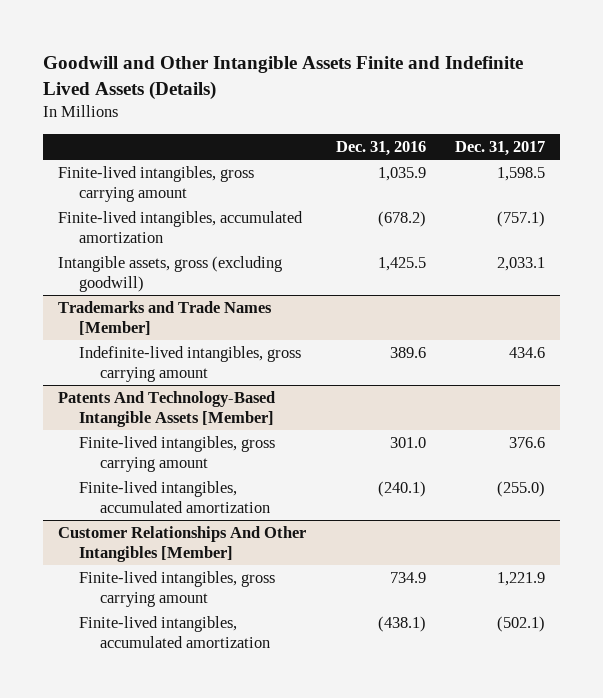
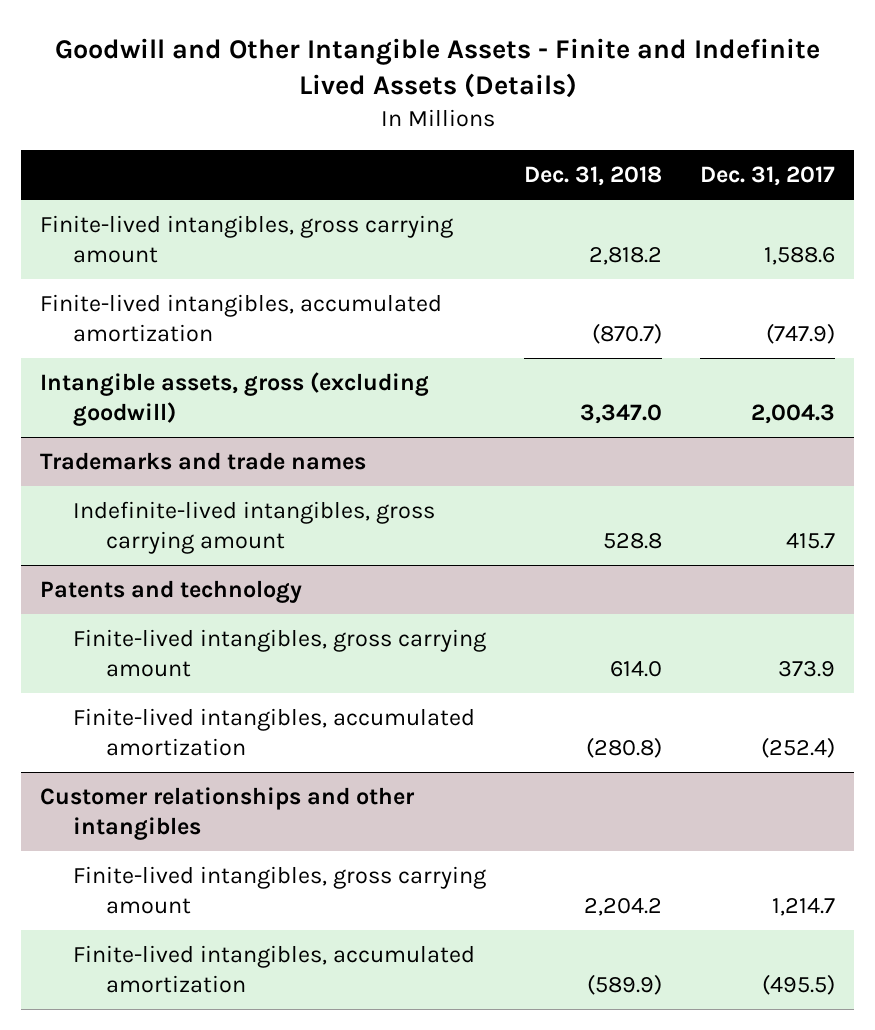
[42,55,523,100] Goodwill and Other Intangible Assets Finite and Indefinite Lived Assets (Details) -> [54,37,820,99] Goodwill and Other Intangible Assets - Finite and Indefinite Lived Assets (Details)
[335,140,426,156] Dec. 31, 2016 -> none
none -> [524,166,663,187] Dec. 31, 2018
[497,166,546,181] 1,598.5 -> [764,247,836,266] 1,588.6
[497,210,546,227] (757.1) -> [766,323,836,345] (747.9)
[497,256,546,271] 2,033.1 -> [751,404,836,425] 2,004.3
[57,300,272,336] Trademarks and Trade Names [Member] -> [39,451,366,470] Trademarks and trade names
[509,346,546,358] 434.6 -> [786,533,836,550] 415.7
[57,390,275,428] Patents And Technology-Based Intangible Assets [Member] -> [39,579,302,603] Patents and technology
[509,436,546,448] 376.6 -> [778,661,836,678] 373.9
[497,480,546,497] (255.0) -> [761,737,836,759] (252.4)
[57,525,306,563] Customer Relationships And Other Intangibles [Member] -> [39,786,415,841] Customer relationships and other intangibles
[497,571,546,586] 1,221.9 -> [772,898,836,917] 1,214.7
[497,615,546,632] (502.1) -> [762,974,836,996] (495.5)

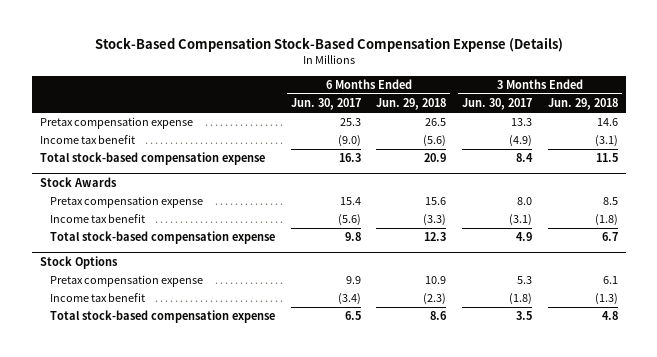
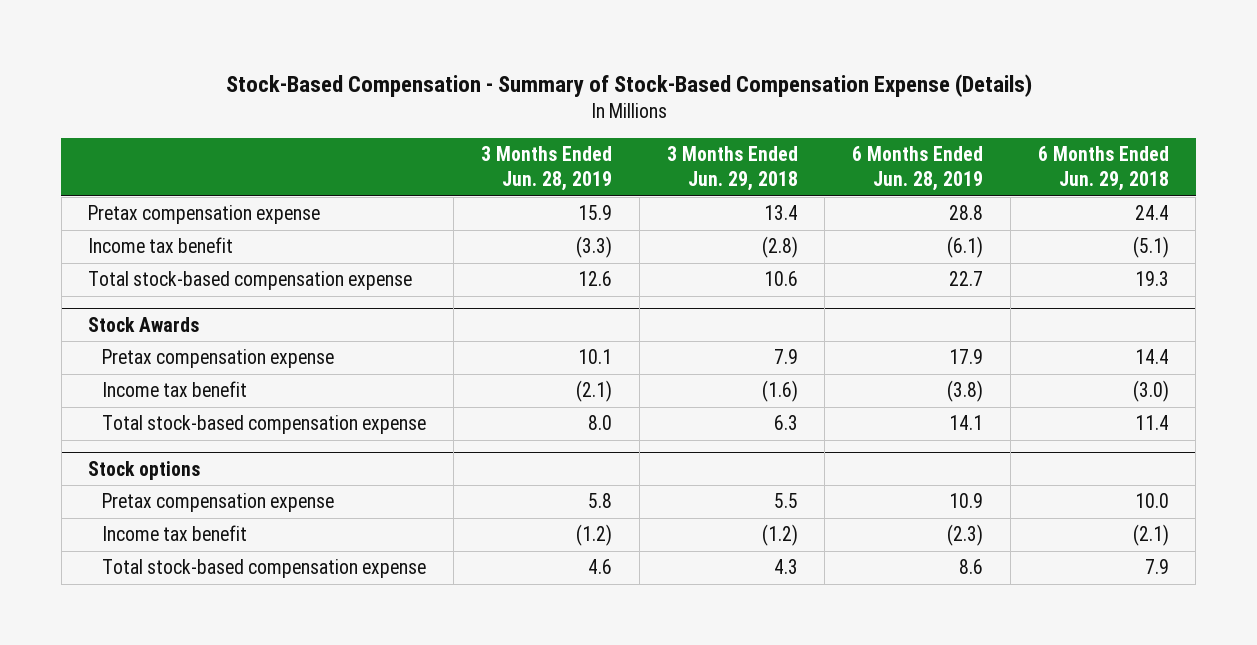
[94,37,563,53] Stock-Based Compensation Stock-Based Compensation Expense (Details) -> [225,73,1032,97] Stock-Based Compensation - Summary of Stock-Based Compensation Expense (Details)
[290,98,361,111] Jun. 30, 2017 -> none
[462,98,533,111] Jun. 30, 2017 -> none
none -> [481,146,613,192] 3 Months Ended Jun. 28, 2019
none -> [852,146,984,192] 6 Months Ended Jun. 28, 2019
[425,118,447,127] 26.5 -> [1134,205,1169,221] 24.4
[596,118,618,127] 14.6 -> [763,205,798,221] 13.4
[423,135,447,148] (5.6) -> [1132,236,1169,259] (5.1)
[594,135,618,148] (3.1) -> [761,236,798,259] (2.8)
[424,153,447,163] 20.9 -> [1134,271,1169,287] 19.3
[595,153,618,163] 11.5 -> [763,271,798,287] 10.6
[425,197,447,206] 15.6 -> [1134,349,1169,365] 14.4
[602,197,618,206] 8.5 -> [773,349,798,365] 7.9
[423,214,447,227] (3.3) -> [1132,380,1169,403] (3.0)
[594,214,618,227] (1.8) -> [761,380,798,403] (1.6)
[424,232,447,242] 12.3 -> [1134,415,1169,431] 11.4
[601,232,618,242] 6.7 -> [773,415,798,431] 6.3
[39,255,118,269] Stock Options -> [88,460,201,480] Stock options
[425,276,447,285] 10.9 -> [1134,493,1169,509] 10.0
[602,276,618,285] 6.1 -> [773,493,798,509] 5.5
[423,293,447,306] (2.3) -> [1132,524,1169,547] (2.1)
[594,293,618,306] (1.3) -> [761,524,798,547] (1.2)
[430,311,448,321] 8.6 -> [1144,559,1169,575] 7.9
[601,311,618,321] 4.8 -> [773,559,798,575] 4.3

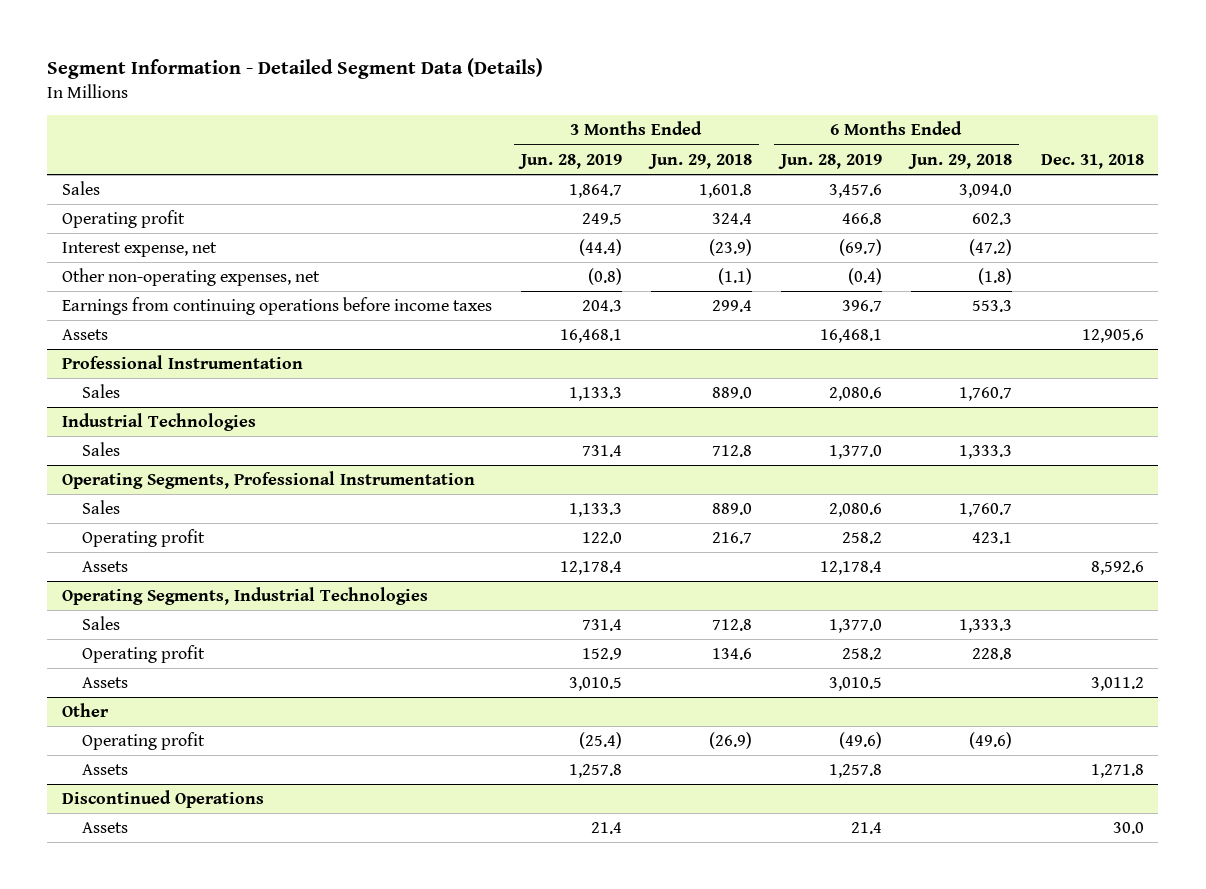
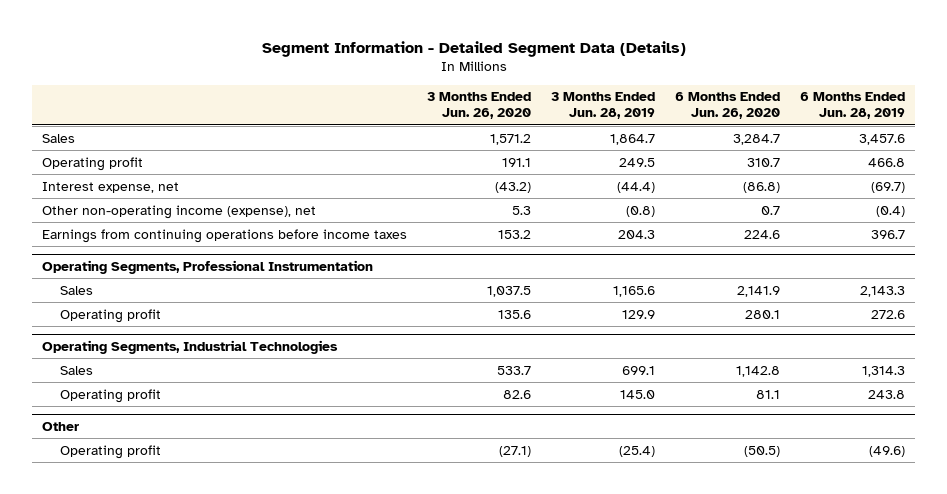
[647,153,752,169] Jun. 29, 2018 -> none
[907,153,1012,169] Jun. 29, 2018 -> none
[1040,153,1144,169] Dec. 31, 2018 -> none
none -> [426,92,531,120] 3 Months Ended Jun. 26, 2020
none -> [675,92,781,120] 6 Months Ended Jun. 26, 2020
[61,268,320,287] Other non-operating expenses, net -> [41,204,316,219] Other non-operating income (expense), net
[61,329,108,341] Assets -> none
[61,355,303,370] Professional Instrumentation -> none
[81,384,120,399] Sales -> none
[61,413,256,432] Industrial Technologies -> none
[81,442,120,457] Sales -> none
[81,561,128,573] Assets -> none
[568,503,622,518] 1,133.3 -> [613,285,656,297] 1,165.6
[828,503,882,518] 2,080.6 -> [860,285,906,297] 2,143.3
[581,532,622,545] 122.0 -> [622,309,656,319] 129.9
[841,532,882,545] 258.2 -> [871,309,906,319] 272.6
[81,677,128,689] Assets -> none
[581,619,622,632] 731.4 -> [622,365,656,375] 699.1
[828,619,882,634] 1,377.0 -> [862,365,906,377] 1,314.3
[581,648,622,661] 152.9 -> [620,389,656,399] 145.0
[841,648,882,661] 258.2 -> [868,389,906,399] 243.8
[81,764,128,776] Assets -> none
[61,790,264,809] Discontinued Operations -> none
[81,822,128,834] Assets -> none

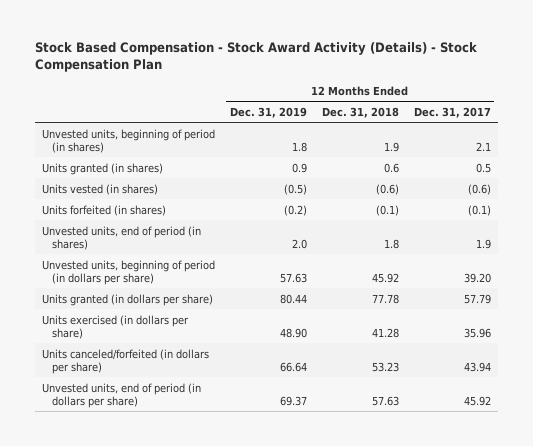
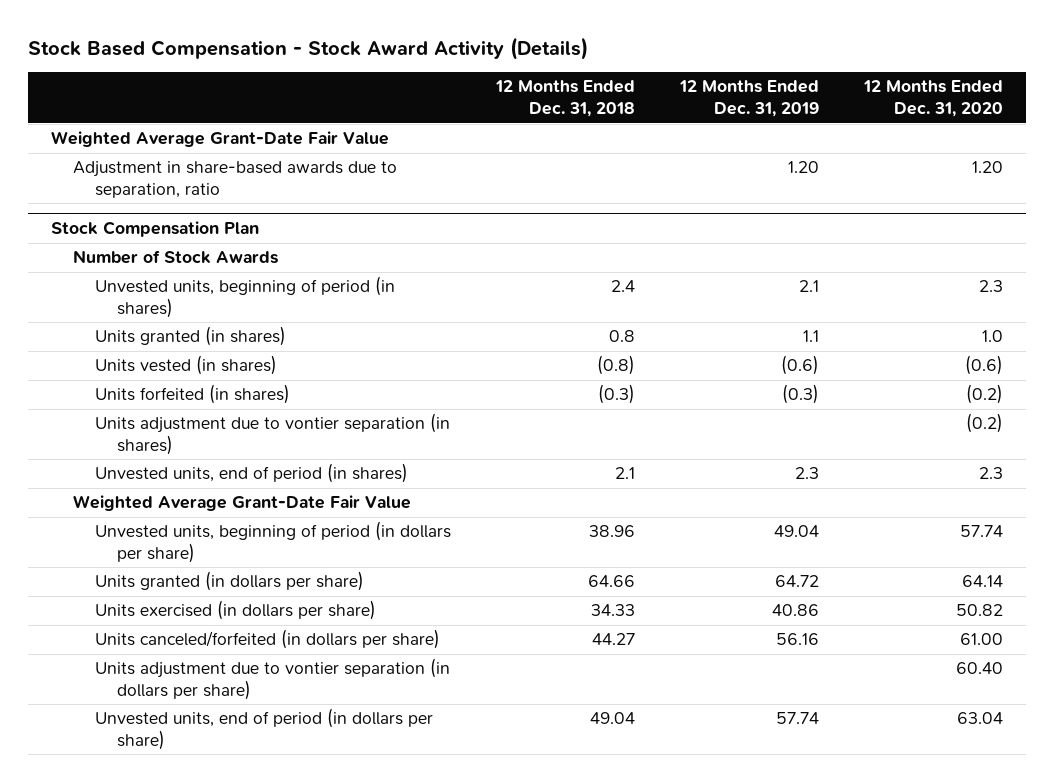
[34,41,477,73] Stock Based Compensation - Stock Award Activity (Details) - Stock Compensation Plan -> [27,36,588,60] Stock Based Compensation - Stock Award Activity (Details)
[413,106,491,118] Dec. 31, 2017 -> none
none -> [863,80,1004,118] 12 Months Ended Dec. 31, 2020
none -> [50,131,389,148] Weighted Average Grant-Date Fair Value
none -> [72,161,397,199] Adjustment in share-based awards due to separation, ratio
none -> [50,221,259,238] Stock Compensation Plan
none -> [72,250,278,265] Number of Stock Awards
[292,141,308,152] 1.8 -> [799,280,820,293] 2.1
[383,141,399,152] 1.9 -> [610,280,635,293] 2.4
[292,162,308,173] 0.9 -> [803,330,820,343] 1.1
[383,162,399,173] 0.6 -> [608,330,635,343] 0.8
[284,183,308,195] (0.5) -> [781,355,820,376] (0.6)
[375,183,399,195] (0.6) -> [596,355,635,376] (0.8)
[284,204,308,216] (0.2) -> [782,384,820,405] (0.3)
[375,204,399,216] (0.1) -> [597,384,635,405] (0.3)
none -> [94,413,450,456] Units adjustment due to vontier separation (in shares)
[292,238,308,249] 2.0 -> [795,467,820,480] 2.3
[383,238,399,249] 1.8 -> [614,467,635,480] 2.1
none -> [72,495,411,512] Weighted Average Grant-Date Fair Value
[280,272,308,283] 57.63 -> [774,525,820,538] 49.04
[371,272,399,283] 45.92 -> [588,525,635,538] 38.96
[280,293,308,304] 80.44 -> [775,575,820,588] 64.72
[371,293,399,304] 77.78 -> [587,575,635,588] 64.66
[280,327,308,338] 48.90 -> [772,604,820,617] 40.86
[371,327,399,338] 41.28 -> [590,604,635,617] 34.33
[280,361,308,372] 66.64 -> [776,633,820,646] 56.16
[371,361,399,372] 53.23 -> [591,633,635,646] 44.27
none -> [94,658,450,701] Units adjustment due to vontier separation (in dollars per share)
[280,395,308,406] 69.37 -> [776,712,820,725] 57.74
[371,395,399,406] 57.63 -> [589,712,635,725] 49.04

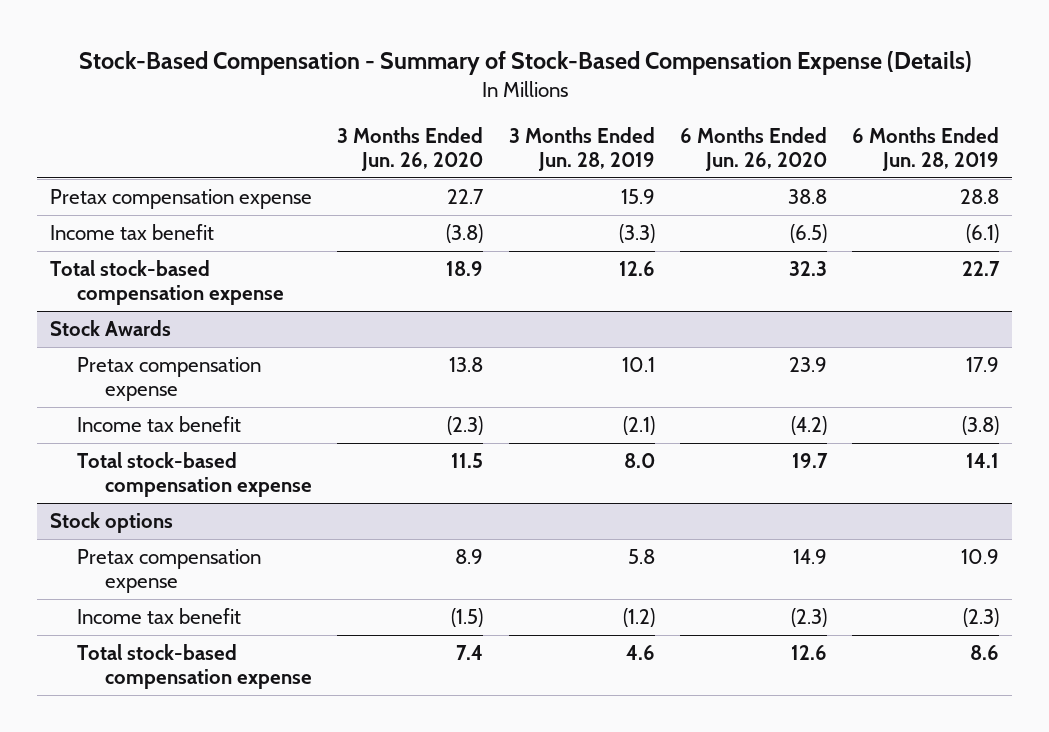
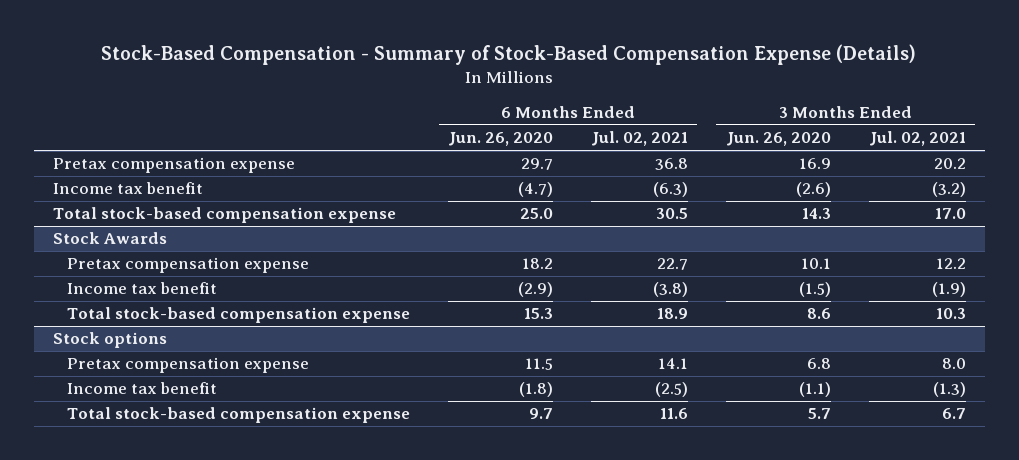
[508,126,655,171] 3 Months Ended Jun. 28, 2019 -> none
[852,126,1000,171] 6 Months Ended Jun. 28, 2019 -> none
none -> [590,131,688,147] Jul. 02, 2021
none -> [868,131,966,147] Jul. 02, 2021
[447,189,485,205] 22.7 -> [798,158,831,170] 16.9
[788,189,828,205] 38.8 -> [521,158,554,171] 29.7
[446,224,484,244] (3.8) -> [795,182,831,198] (2.6)
[790,224,828,244] (6.5) -> [518,182,554,198] (4.7)
[446,261,484,277] 18.9 -> [801,208,831,220] 14.3
[789,261,828,277] 32.3 -> [520,208,554,220] 25.0
[449,357,484,373] 13.8 -> [800,258,831,270] 10.1
[789,357,828,373] 23.9 -> [522,258,554,270] 18.2
[447,416,484,436] (2.3) -> [798,282,831,298] (1.5)
[791,416,828,436] (4.2) -> [518,282,554,298] (2.9)
[451,453,484,469] 11.5 -> [806,308,831,320] 8.6
[792,453,829,469] 19.7 -> [524,308,554,320] 15.3
[455,549,484,565] 8.9 -> [806,358,831,370] 6.8
[793,549,828,565] 14.9 -> [525,358,554,371] 11.5
[451,608,484,628] (1.5) -> [798,382,831,398] (1.1)
[791,608,828,628] (2.3) -> [519,382,554,398] (1.8)
[456,645,484,661] 7.4 -> [807,408,831,420] 5.7
[791,645,828,661] 12.6 -> [529,408,554,420] 9.7

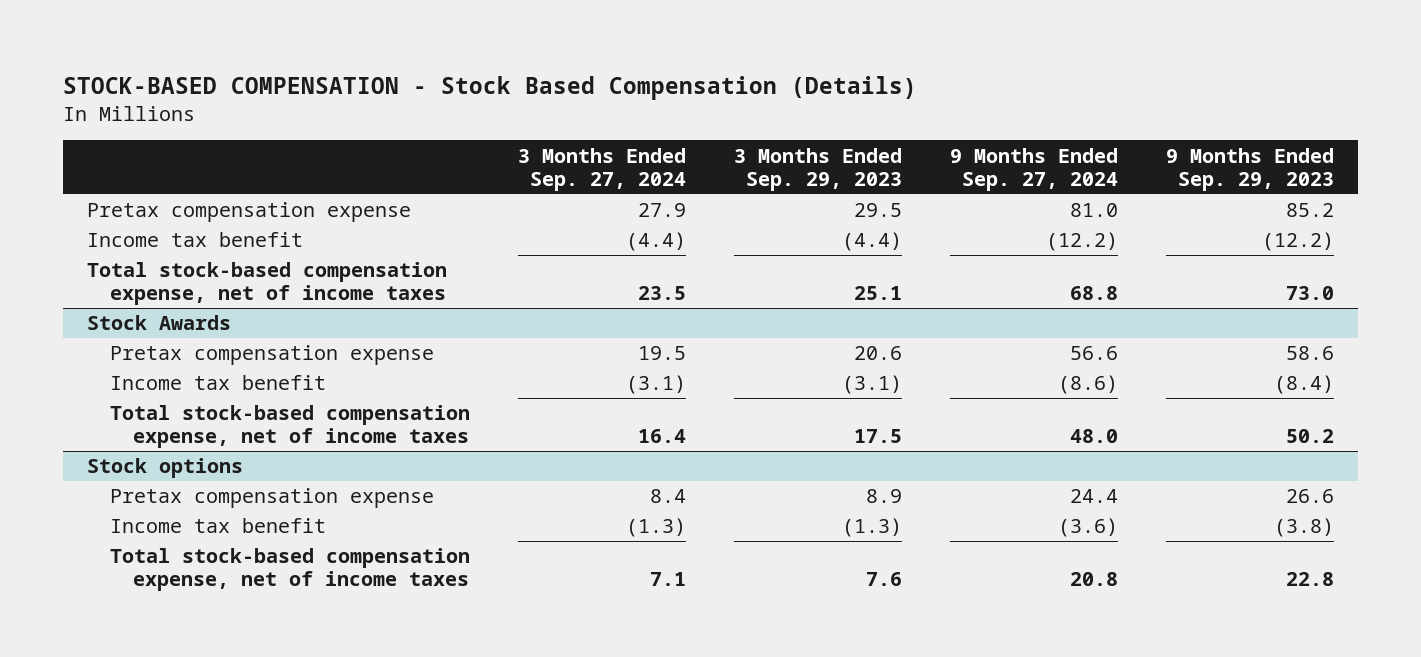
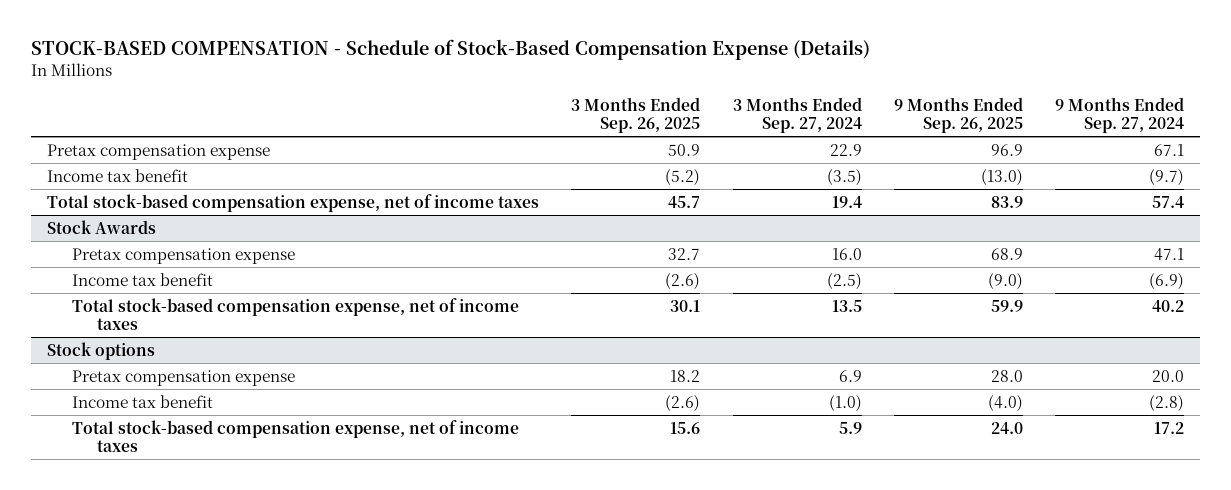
[63,75,918,100] STOCK-BASED COMPENSATION - Stock Based Compensation (Details) -> [31,39,871,61] STOCK-BASED COMPENSATION - Schedule of Stock-Based Compensation Expense (Details)
[733,147,902,191] 3 Months Ended Sep. 29, 2023 -> none
[1165,147,1334,191] 9 Months Ended Sep. 29, 2023 -> none
none -> [571,96,701,133] 3 Months Ended Sep. 26, 2025
none -> [893,96,1023,133] 9 Months Ended Sep. 26, 2025
[638,203,687,218] 27.9 -> [829,143,862,156] 22.9
[1069,203,1118,218] 81.0 -> [1153,143,1184,156] 67.1
[626,232,687,252] (4.4) -> [826,168,862,186] (3.5)
[1045,232,1118,252] (12.2) -> [1148,168,1184,186] (9.7)
[638,286,687,301] 23.5 -> [831,195,862,208] 19.4
[1069,286,1118,301] 68.8 -> [1151,195,1184,208] 57.4
[638,346,687,361] 19.5 -> [831,247,862,260] 16.0
[1069,346,1118,361] 56.6 -> [1153,247,1184,261] 47.1
[626,375,687,395] (3.1) -> [826,272,862,290] (2.5)
[1057,375,1118,395] (8.6) -> [1148,272,1184,290] (6.9)
[638,429,687,444] 16.4 -> [831,299,862,312] 13.5
[1069,429,1118,444] 48.0 -> [1151,299,1184,312] 40.2
[650,489,687,504] 8.4 -> [838,369,862,382] 6.9
[1069,489,1118,504] 24.4 -> [1151,369,1184,382] 20.0
[626,518,687,538] (1.3) -> [828,394,862,412] (1.0)
[1057,518,1118,538] (3.6) -> [1148,394,1184,412] (2.8)
[650,572,687,587] 7.1 -> [838,421,862,434] 5.9
[1069,572,1118,587] 20.8 -> [1153,421,1184,434] 17.2

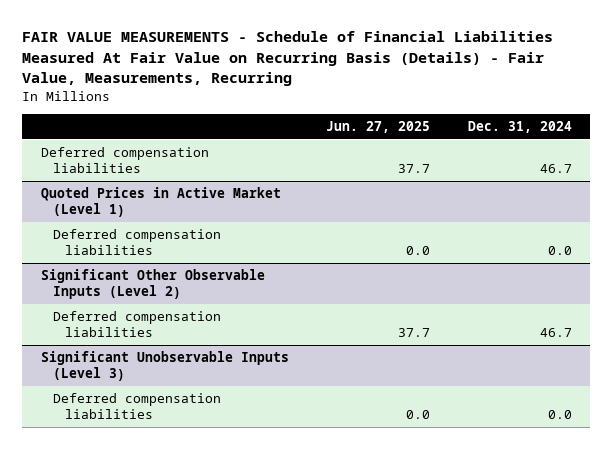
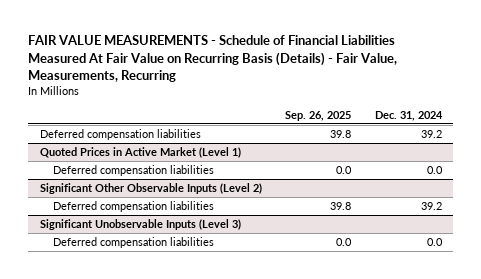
[326,120,431,133] Jun. 27, 2025 -> none
none -> [285,111,352,122] Sep. 26, 2025
[539,164,572,174] 46.7 -> [420,129,442,138] 39.2
[539,328,572,338] 46.7 -> [420,201,442,210] 39.2

